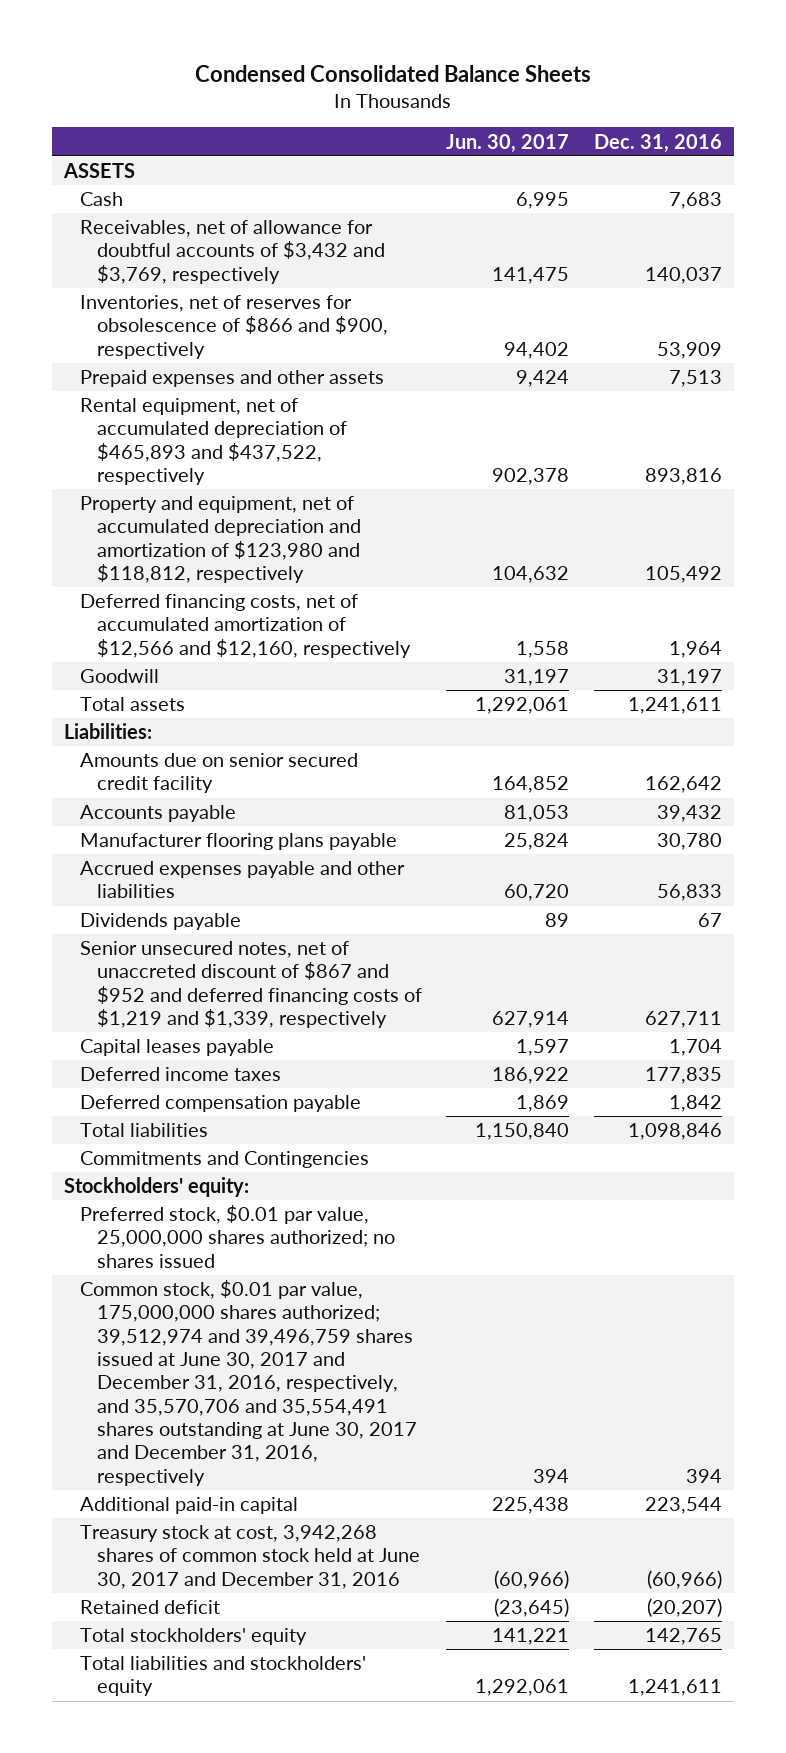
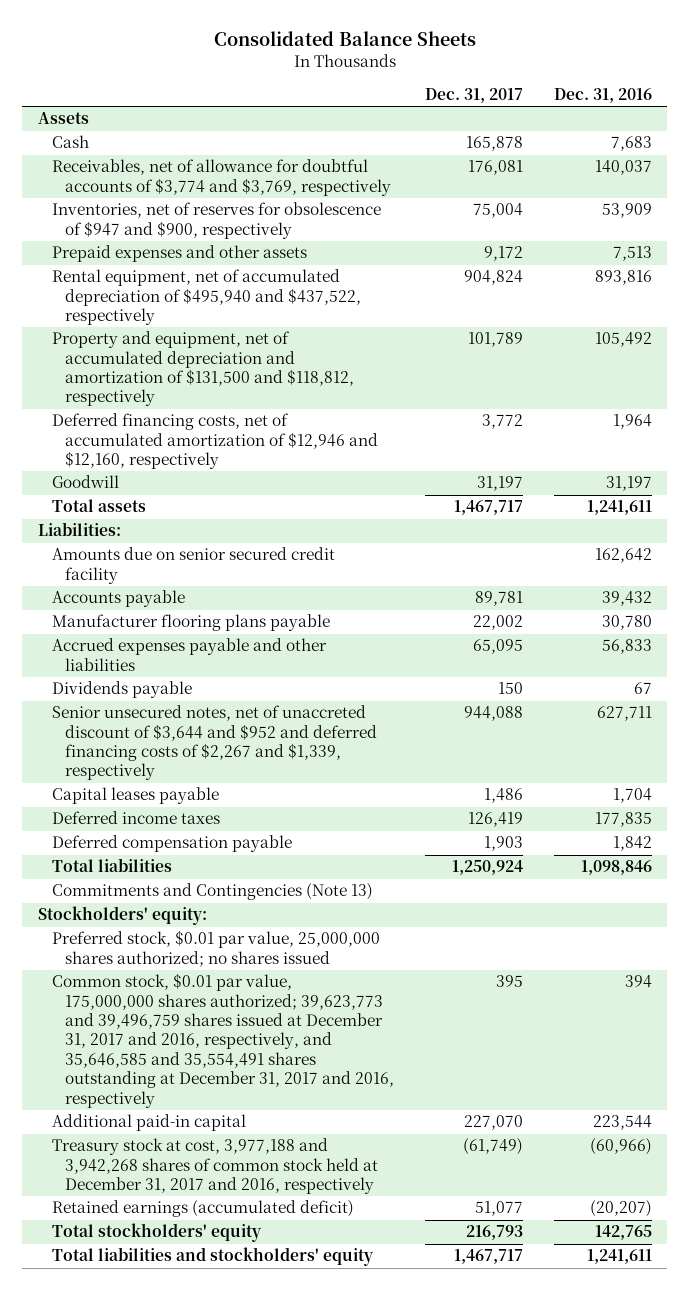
[195,65,592,83] Condensed Consolidated Balance Sheets -> [213,31,476,47] Consolidated Balance Sheets
[446,133,570,153] Jun. 30, 2017 -> none
none -> [425,87,524,103] Dec. 31, 2017
[63,163,136,179] ASSETS -> [37,112,89,125] Assets
[80,220,385,284] Receivables, net of allowance for doubtful accounts of $3,432 and $3,769, respectively -> [51,159,392,196] Receivables, net of allowance for doubtful accounts of $3,774 and $3,769, respectively
[80,295,388,359] Inventories, net of reserves for obsolescence of $866 and $900, respectively -> [51,202,381,239] Inventories, net of reserves for obsolescence of $947 and $900, respectively
[80,398,347,486] Rental equipment, net of accumulated depreciation of $465,893 and $437,522, respectively -> [51,269,362,326] Rental equipment, net of accumulated depreciation of $495,940 and $437,522, respectively
[80,496,361,584] Property and equipment, net of accumulated depreciation and amortization of $123,980 and $118,812, respectively -> [51,331,355,407] Property and equipment, net of accumulated depreciation and amortization of $131,500 and $118,812, respectively
[80,594,411,658] Deferred financing costs, net of accumulated amortization of $12,566 and $12,160, respectively -> [51,413,379,470] Deferred financing costs, net of accumulated amortization of $12,946 and $12,160, respectively
[80,941,422,1029] Senior unsecured notes, net of unaccreted discount of $867 and $952 and deferred financing costs of $1,219 and $1,339, respectively -> [51,705,378,781] Senior unsecured notes, net of unaccreted discount of $3,644 and $952 and deferred financing costs of $2,267 and $1,339, respectively
[80,1151,370,1169] Commitments and Contingencies -> [51,883,373,901] Commitments and Contingencies (Note 13)
[80,1280,417,1486] Common stock, $0.01 par value, 175,000,000 shares authorized; 39,512,974 and 39,496,759 shares issued at June 30, 2017 and December 31, 2016, respectively, and 35,570,706 and 35,554,491 shares outstanding at June 30, 2017 and December 31, 2016, respectively -> [51,973,395,1108] Common stock, $0.01 par value, 175,000,000 shares authorized; 39,623,773 and 39,496,759 shares issued at December 31, 2017 and 2016, respectively, and 35,646,585 and 35,554,491 shares outstanding at December 31, 2017 and 2016, respectively
[80,1525,420,1589] Treasury stock at cost, 3,942,268 shares of common stock held at June 30, 2017 and December 31, 2016 -> [51,1138,379,1195] Treasury stock at cost, 3,977,188 and 3,942,268 shares of common stock held at December 31, 2017 and 2016, respectively
[80,1600,221,1615] Retained deficit -> [51,1200,354,1218] Retained earnings (accumulated deficit)

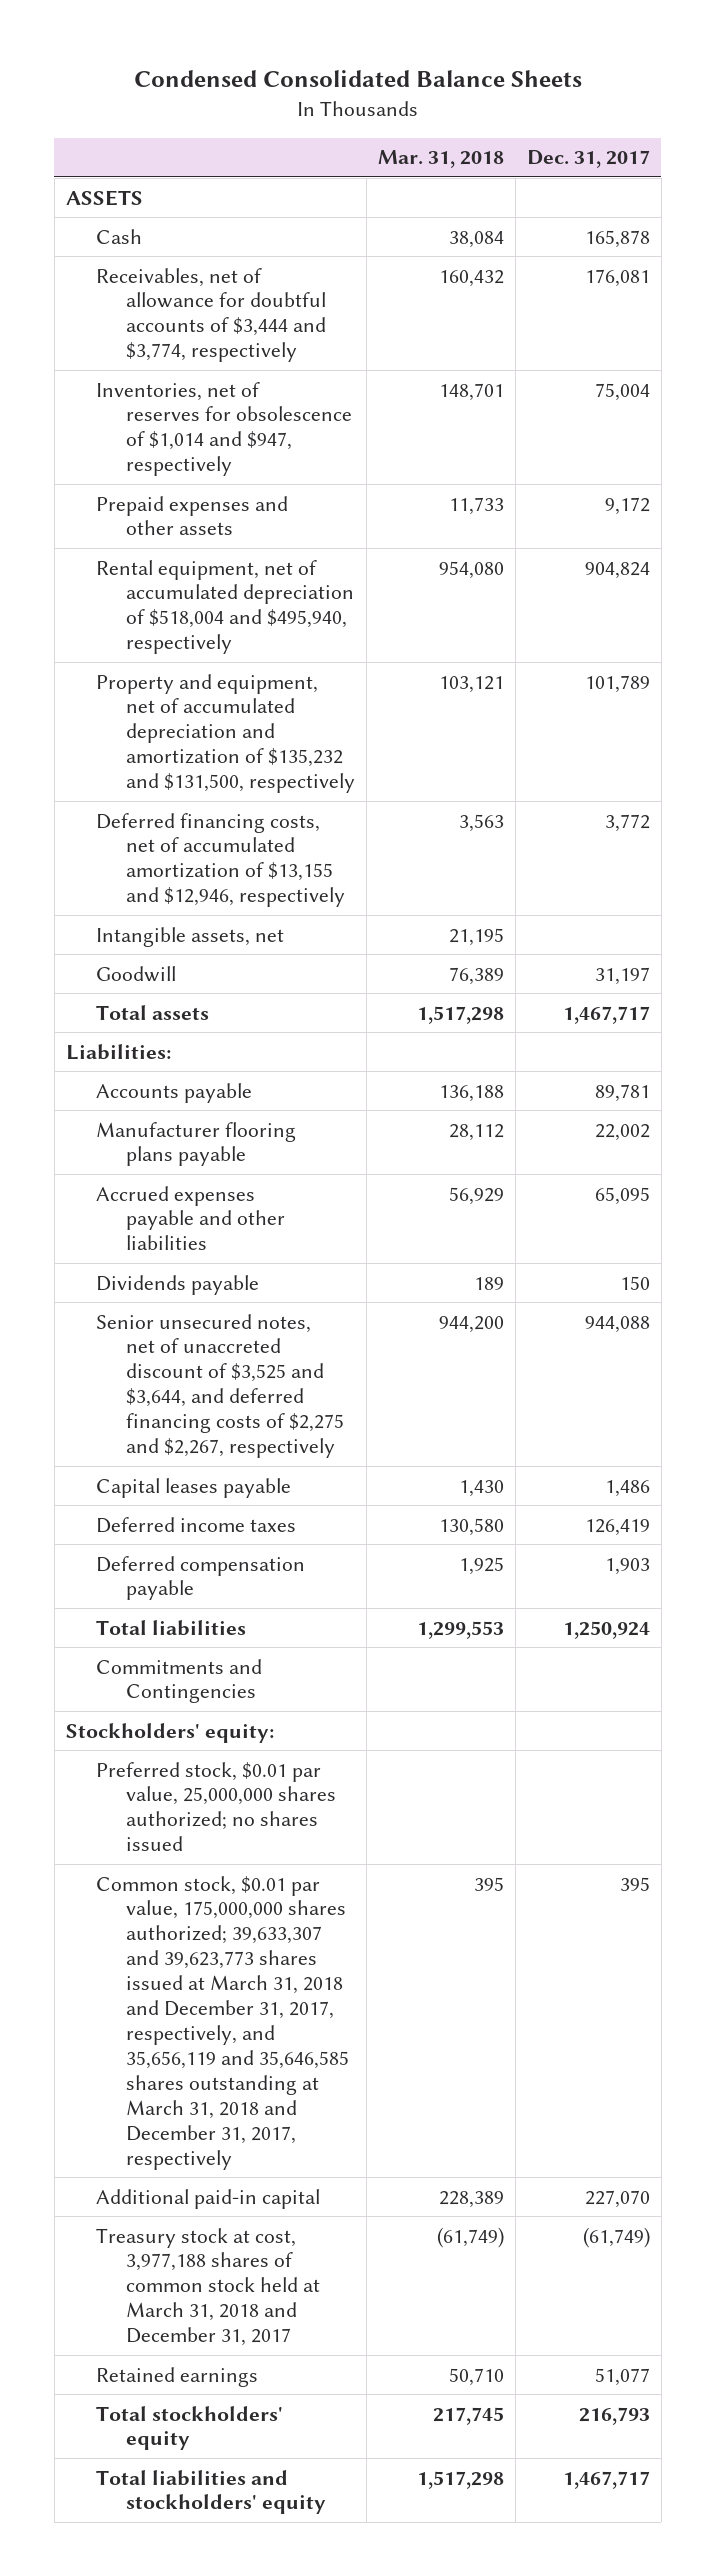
[213,31,476,47] Consolidated Balance Sheets -> [133,70,582,88] Condensed Consolidated Balance Sheets
[553,87,652,103] Dec. 31, 2016 -> none
none -> [377,150,504,169] Mar. 31, 2018
[37,112,89,125] Assets -> [65,189,143,206] ASSETS
[51,159,392,196] Receivables, net of allowance for doubtful accounts of $3,774 and $3,769, respectively -> [95,267,327,363] Receivables, net of allowance for doubtful accounts of $3,444 and $3,774, respectively
[51,202,381,239] Inventories, net of reserves for obsolescence of $947 and $900, respectively -> [95,381,353,477] Inventories, net of reserves for obsolescence of $1,014 and $947, respectively
[51,269,362,326] Rental equipment, net of accumulated depreciation of $495,940 and $437,522, respectively -> [95,559,355,655] Rental equipment, net of accumulated depreciation of $518,004 and $495,940, respectively
[51,331,355,407] Property and equipment, net of accumulated depreciation and amortization of $131,500 and $118,812, respectively -> [95,673,356,794] Property and equipment, net of accumulated depreciation and amortization of $135,232 and $131,500, respectively
[51,413,379,470] Deferred financing costs, net of accumulated amortization of $12,946 and $12,160, respectively -> [95,812,346,908] Deferred financing costs, net of accumulated amortization of $13,155 and $12,946, respectively
none -> [95,926,284,947] Intangible assets, net
[51,547,335,584] Amounts due on senior secured credit facility -> none
[51,705,378,781] Senior unsecured notes, net of unaccreted discount of $3,644 and $952 and deferred financing costs of $2,267 and $1,339, respectively -> [95,1313,345,1459] Senior unsecured notes, net of unaccreted discount of $3,525 and $3,644, and deferred financing costs of $2,275 and $2,267, respectively
[51,883,373,901] Commitments and Contingencies (Note 13) -> [95,1658,262,1704] Commitments and Contingencies
[51,973,395,1108] Common stock, $0.01 par value, 175,000,000 shares authorized; 39,623,773 and 39,496,759 shares issued at December 31, 2017 and 2016, respectively, and 35,646,585 and 35,554,491 shares outstanding at December 31, 2017 and 2016, respectively -> [95,1875,350,2170] Common stock, $0.01 par value, 175,000,000 shares authorized; 39,633,307 and 39,623,773 shares issued at March 31, 2018 and December 31, 2017, respectively, and 35,656,119 and 35,646,585 shares outstanding at March 31, 2018 and December 31, 2017, respectively
[51,1138,379,1195] Treasury stock at cost, 3,977,188 and 3,942,268 shares of common stock held at December 31, 2017 and 2016, respectively -> [95,2227,321,2347] Treasury stock at cost, 3,977,188 shares of common stock held at March 31, 2018 and December 31, 2017
[51,1200,354,1218] Retained earnings (accumulated deficit) -> [95,2366,258,2387] Retained earnings

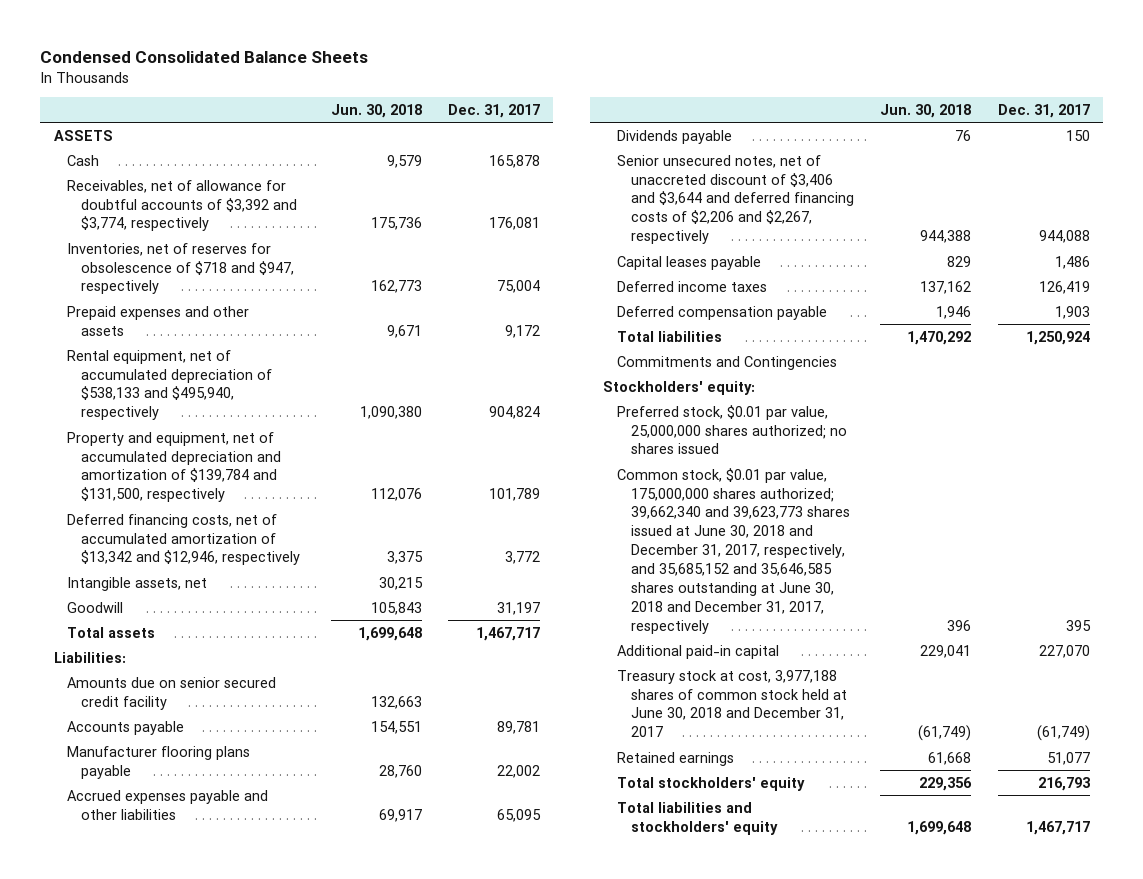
[377,150,504,169] Mar. 31, 2018 -> none
none -> [330,104,422,119] Jun. 30, 2018
[95,267,327,363] Receivables, net of allowance for doubtful accounts of $3,444 and $3,774, respectively -> [67,179,297,232] Receivables, net of allowance for doubtful accounts of $3,392 and $3,774, respectively
[95,381,353,477] Inventories, net of reserves for obsolescence of $1,014 and $947, respectively -> [67,242,294,295] Inventories, net of reserves for obsolescence of $718 and $947, respectively
[95,559,355,655] Rental equipment, net of accumulated depreciation of $518,004 and $495,940, respectively -> [67,349,272,421] Rental equipment, net of accumulated depreciation of $538,133 and $495,940, respectively
[95,673,356,794] Property and equipment, net of accumulated depreciation and amortization of $135,232 and $131,500, respectively -> [67,431,281,503] Property and equipment, net of accumulated depreciation and amortization of $139,784 and $131,500, respectively
[95,812,346,908] Deferred financing costs, net of accumulated amortization of $13,155 and $12,946, respectively -> [67,513,300,566] Deferred financing costs, net of accumulated amortization of $13,342 and $12,946, respectively
none -> [67,676,277,710] Amounts due on senior secured credit facility
[95,1313,345,1459] Senior unsecured notes, net of unaccreted discount of $3,525 and $3,644, and deferred financing costs of $2,275 and $2,267, respectively -> [616,154,854,245] Senior unsecured notes, net of unaccreted discount of $3,406 and $3,644 and deferred financing costs of $2,206 and $2,267, respectively
[95,1875,350,2170] Common stock, $0.01 par value, 175,000,000 shares authorized; 39,633,307 and 39,623,773 shares issued at March 31, 2018 and December 31, 2017, respectively, and 35,656,119 and 35,646,585 shares outstanding at March 31, 2018 and December 31, 2017, respectively -> [616,467,850,635] Common stock, $0.01 par value, 175,000,000 shares authorized; 39,662,340 and 39,623,773 shares issued at June 30, 2018 and December 31, 2017, respectively, and 35,685,152 and 35,646,585 shares outstanding at June 30, 2018 and December 31, 2017, respectively
[95,2227,321,2347] Treasury stock at cost, 3,977,188 shares of common stock held at March 31, 2018 and December 31, 2017 -> [616,669,847,738] Treasury stock at cost, 3,977,188 shares of common stock held at June 30, 2018 and December 31, 2017

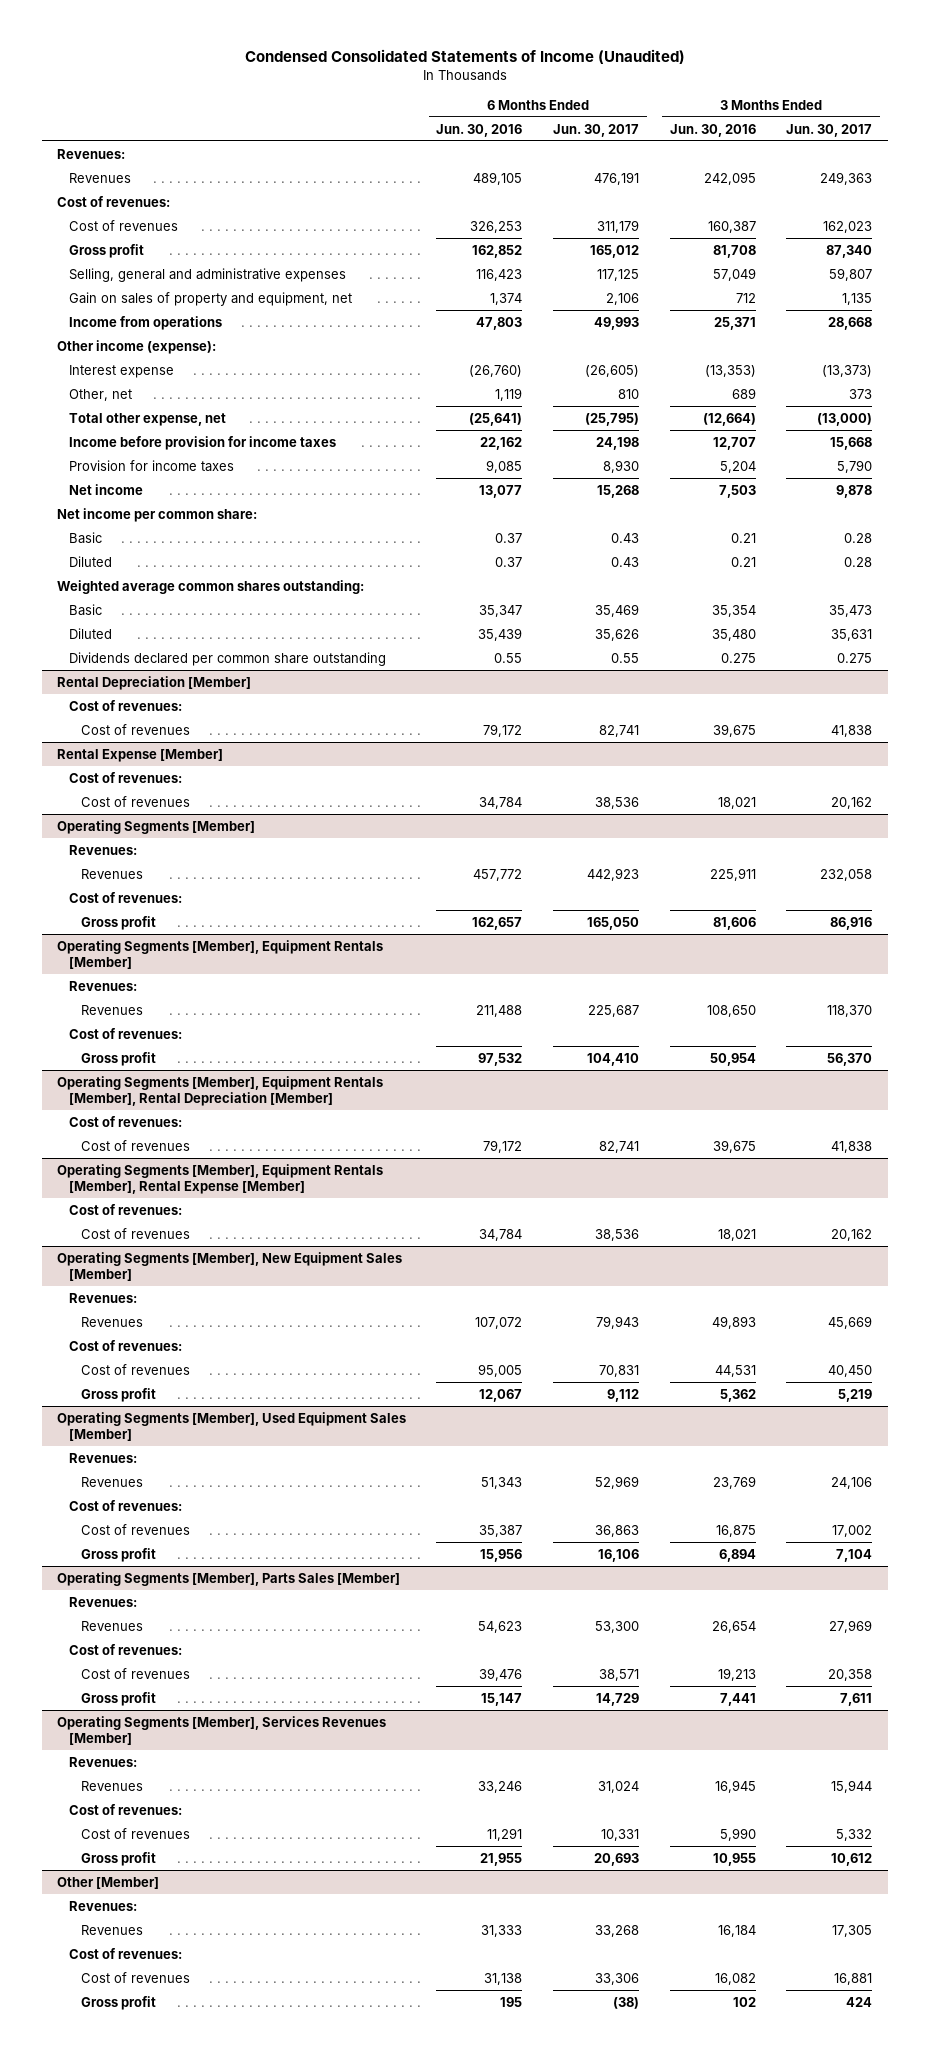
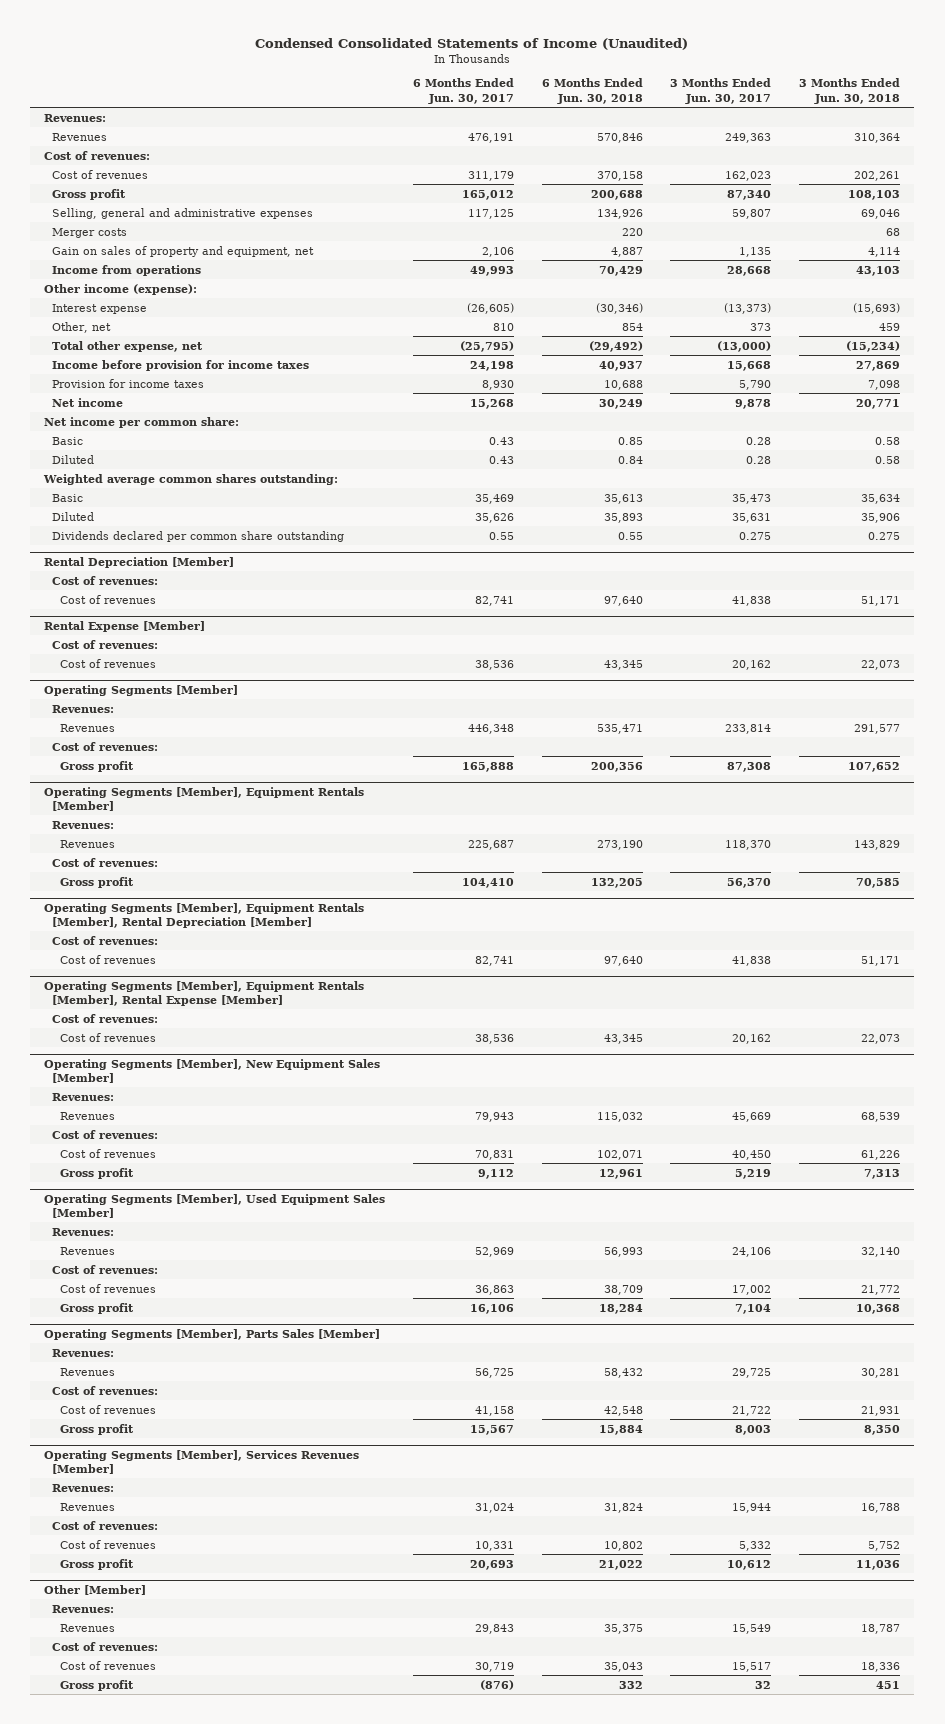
[436,123,523,137] Jun. 30, 2016 -> none
[669,123,756,137] Jun. 30, 2016 -> none
none -> [541,78,643,104] 6 Months Ended Jun. 30, 2018
none -> [799,78,901,104] 3 Months Ended Jun. 30, 2018
none -> [52,227,128,238] Merger costs
[587,867,640,881] 442,923 -> [468,723,515,734] 446,348
[820,868,873,881] 232,058 -> [725,723,772,734] 233,814
[587,916,640,930] 165,050 -> [462,761,515,772] 165,888
[830,916,873,930] 86,916 -> [727,761,772,772] 87,308
[595,1620,640,1633] 53,300 -> [475,1367,515,1378] 56,725
[829,1619,873,1633] 27,969 -> [732,1367,772,1378] 29,725
[599,1668,640,1681] 38,571 -> [475,1405,515,1416] 41,158
[828,1668,873,1681] 20,358 -> [732,1405,772,1416] 21,722
[596,1692,640,1706] 14,729 -> [470,1424,515,1435] 15,567
[840,1692,873,1706] 7,611 -> [735,1424,772,1435] 8,003
[595,1924,640,1937] 33,268 -> [475,1623,515,1634] 29,843
[832,1924,873,1937] 17,305 -> [732,1623,772,1634] 15,549
[595,1972,640,1985] 33,306 -> [475,1661,515,1672] 30,719
[834,1972,873,1985] 16,881 -> [732,1661,772,1672] 15,517
[613,1996,640,2009] (38) -> [480,1679,515,1690] (876)
[846,1996,873,2007] 424 -> [755,1680,772,1689] 32

